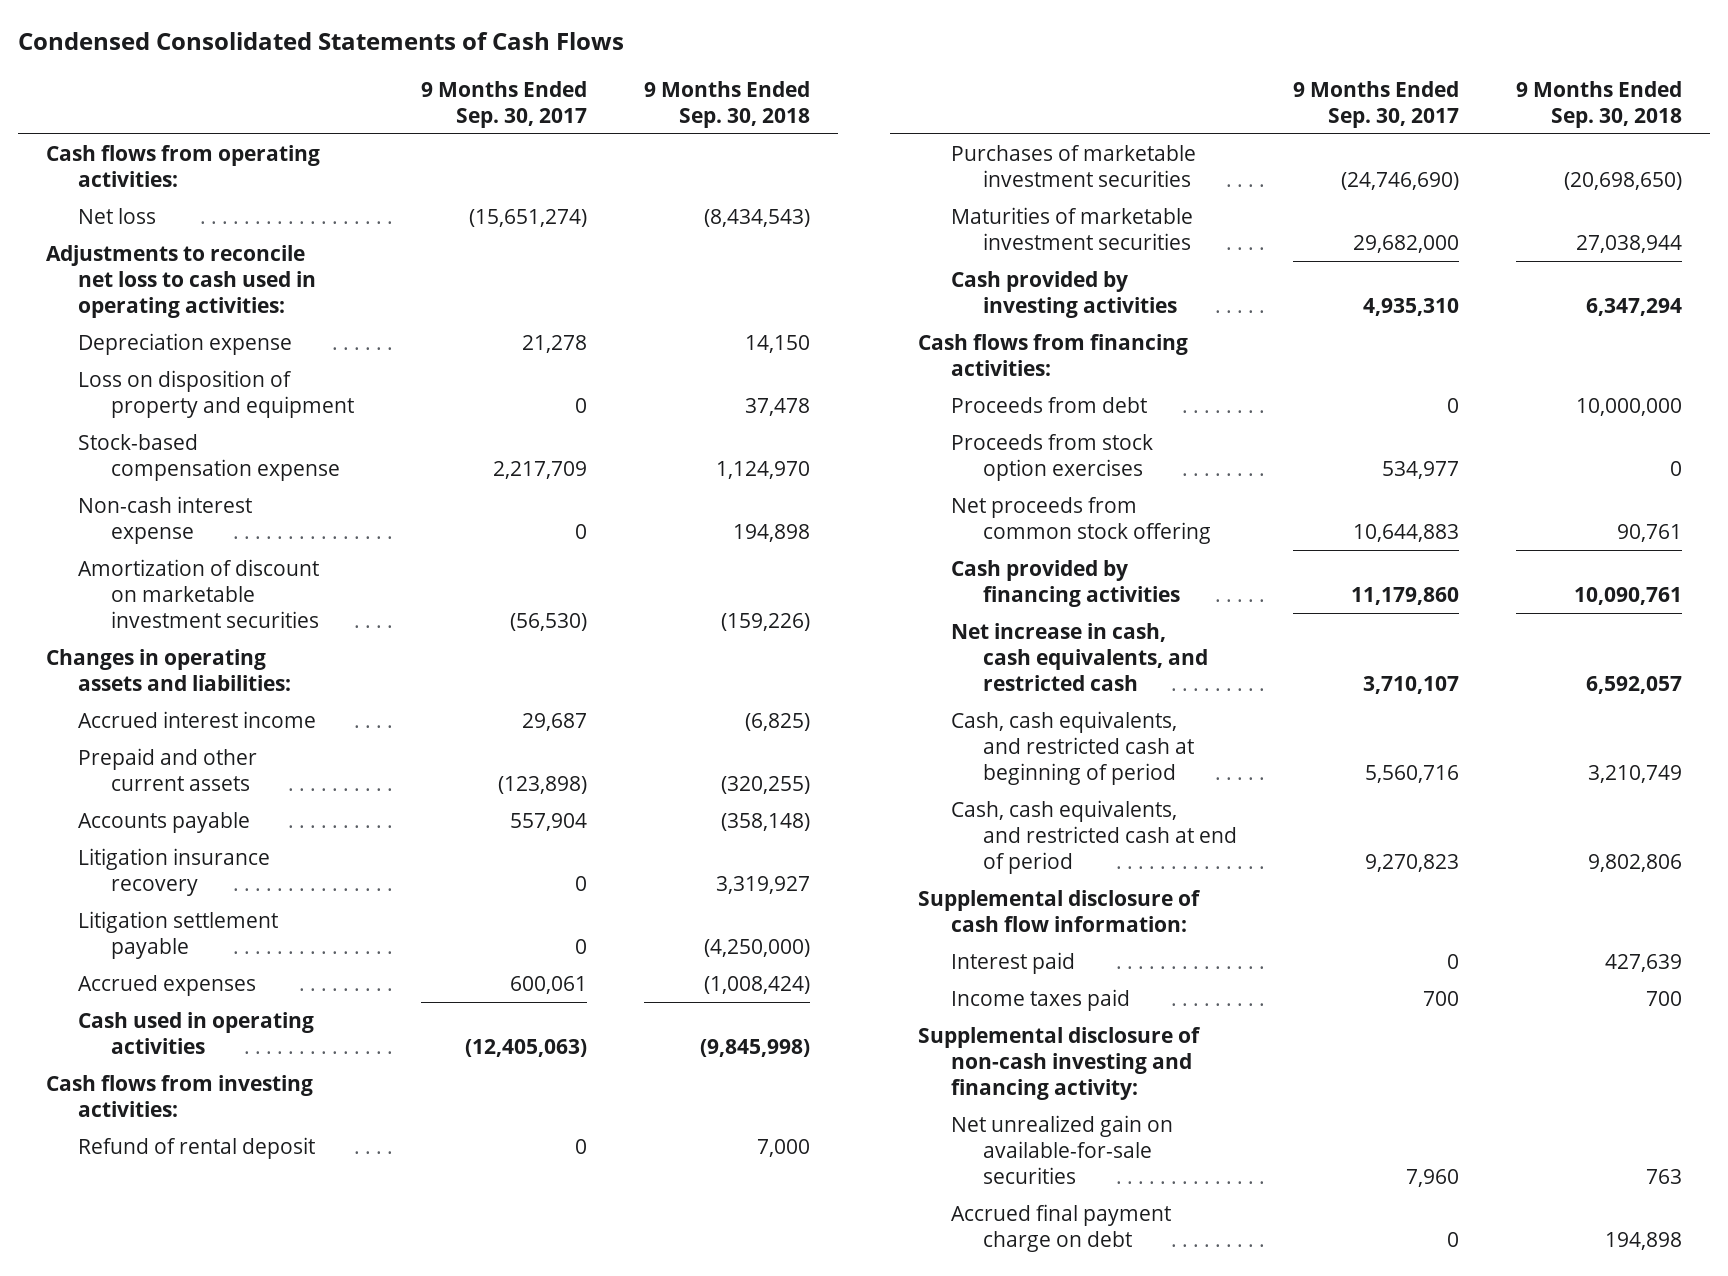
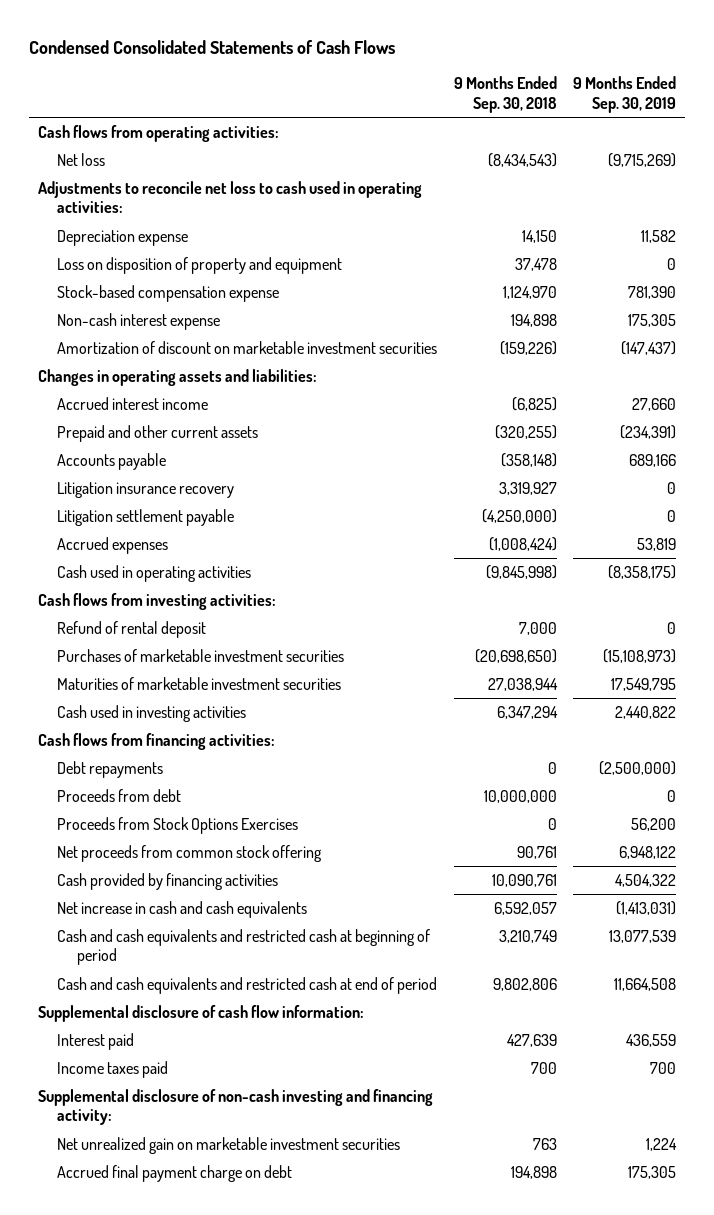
[421,80,588,128] 9 Months Ended Sep. 30, 2017 -> none
none -> [573,76,677,114] 9 Months Ended Sep. 30, 2019
[950,270,1177,318] Cash provided by investing activities -> [57,704,247,722] Cash used in investing activities
none -> [57,760,164,778] Debt repayments
[950,433,1153,481] Proceeds from stock option exercises -> [57,816,299,834] Proceeds from Stock Options Exercises
[950,622,1208,691] Net increase in cash, cash equivalents, and restricted cash -> [57,900,308,918] Net increase in cash and cash equivalents
[950,710,1194,785] Cash, cash equivalents, and restricted cash at beginning of period -> [57,928,431,966] Cash and cash equivalents and restricted cash at beginning of period
[950,799,1237,874] Cash, cash equivalents, and restricted cash at end of period -> [57,976,438,994] Cash and cash equivalents and restricted cash at end of period
[950,1114,1173,1184] Net unrealized gain on available-for-sale securities -> [57,1136,401,1154] Net unrealized gain on marketable investment securities

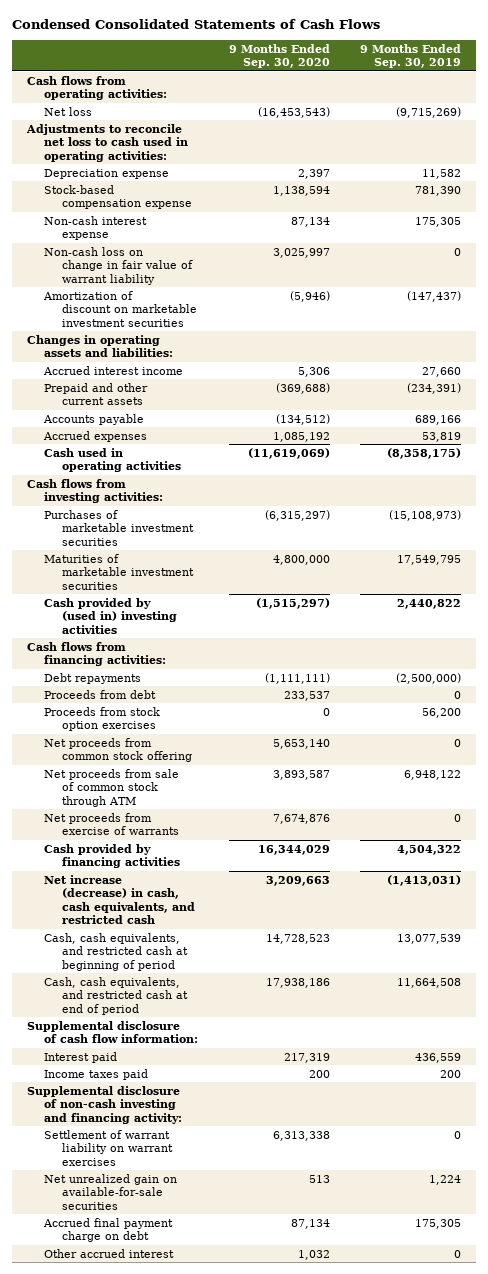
[453,76,557,114] 9 Months Ended Sep. 30, 2018 -> none
none -> [228,43,330,69] 9 Months Ended Sep. 30, 2020
[57,256,343,274] Loss on disposition of property and equipment -> none
none -> [44,246,193,285] Non-cash loss on change in fair value of warrant liability
[57,481,235,498] Litigation insurance recovery -> none
[57,508,235,526] Litigation settlement payable -> none
[57,620,207,638] Refund of rental deposit -> none
[57,704,247,722] Cash used in investing activities -> [44,597,177,634] Cash provided by (used in) investing activities
[57,816,299,834] Proceeds from Stock Options Exercises -> [44,706,161,732] Proceeds from stock option exercises
[619,845,677,859] 6,948,122 -> [454,738,462,747] 0
none -> [44,768,180,807] Net proceeds from sale of common stock through ATM
none -> [44,812,179,836] Net proceeds from exercise of warrants
[57,900,308,918] Net increase in cash and cash equivalents -> [44,874,195,925] Net increase (decrease) in cash, cash equivalents, and restricted cash
[57,928,431,966] Cash and cash equivalents and restricted cash at beginning of period -> [44,932,188,971] Cash, cash equivalents, and restricted cash at beginning of period
[57,976,438,994] Cash and cash equivalents and restricted cash at end of period -> [44,976,188,1015] Cash, cash equivalents, and restricted cash at end of period
[650,1061,677,1074] 700 -> [440,1069,462,1078] 200
none -> [44,1129,173,1166] Settlement of warrant liability on warrant exercises
[57,1136,401,1154] Net unrealized gain on marketable investment securities -> [44,1173,178,1210] Net unrealized gain on available-for-sale securities
none -> [44,1248,175,1258] Other accrued interest

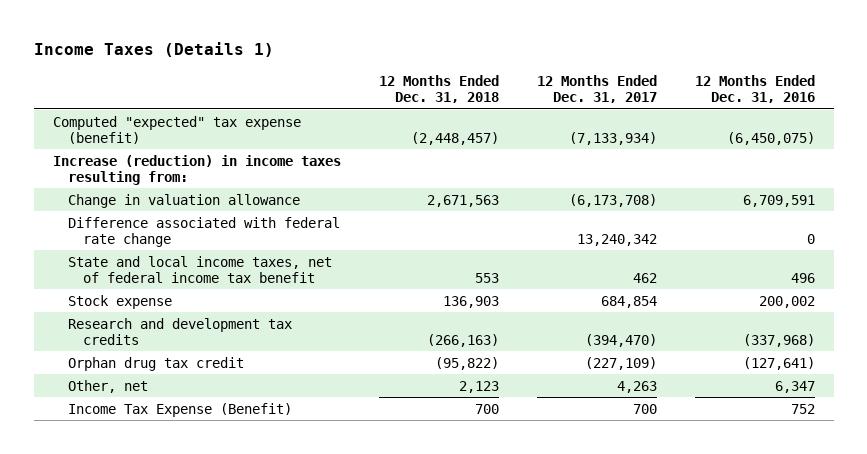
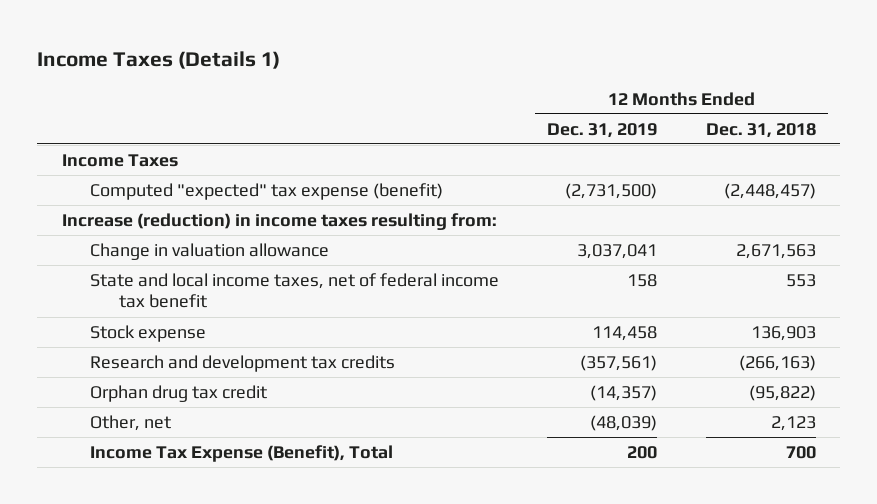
[536,75,657,104] 12 Months Ended Dec. 31, 2017 -> none
[694,75,815,104] 12 Months Ended Dec. 31, 2016 -> none
none -> [547,122,658,138] Dec. 31, 2019
none -> [61,153,178,167] Income Taxes
[67,216,340,247] Difference associated with federal rate change -> none
[67,402,292,417] Income Tax Expense (Benefit) -> [90,444,394,462] Income Tax Expense (Benefit), Total

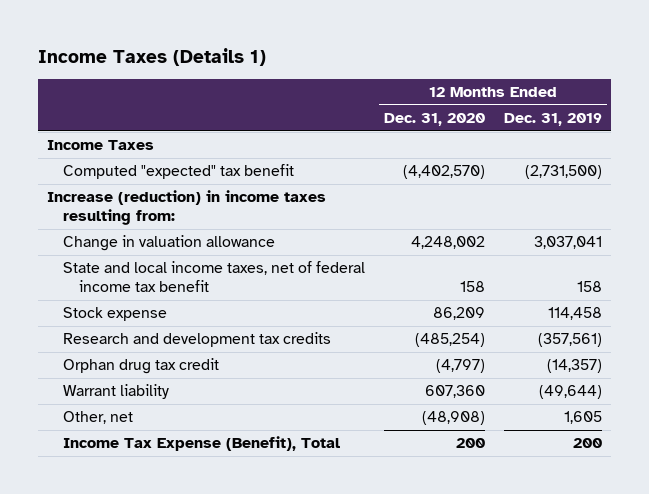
[705,122,816,138] Dec. 31, 2018 -> none
none -> [384,113,486,127] Dec. 31, 2020
[90,182,444,200] Computed "expected" tax expense (benefit) -> [63,164,295,180] Computed "expected" tax benefit
none -> [63,384,170,400] Warrant liability
[590,414,658,431] (48,039) -> [563,411,602,425] 1,605

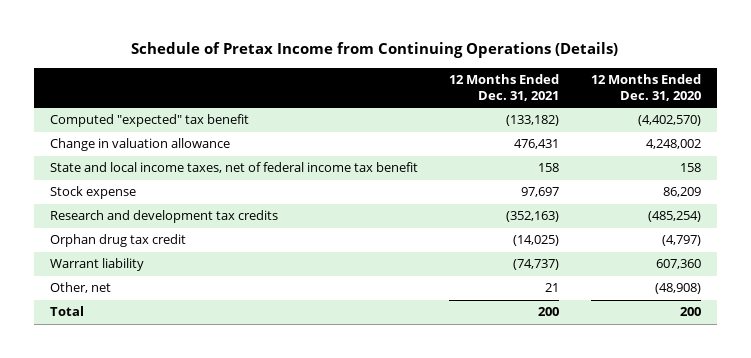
[37,47,266,66] Income Taxes (Details 1) -> [131,42,619,59] Schedule of Pretax Income from Continuing Operations (Details)
[503,113,602,127] Dec. 31, 2019 -> none
none -> [449,73,560,101] 12 Months Ended Dec. 31, 2021
[47,140,155,151] Income Taxes -> none
[47,190,327,226] Increase (reduction) in income taxes resulting from: -> none
[63,436,341,452] Income Tax Expense (Benefit), Total -> [49,306,84,317] Total

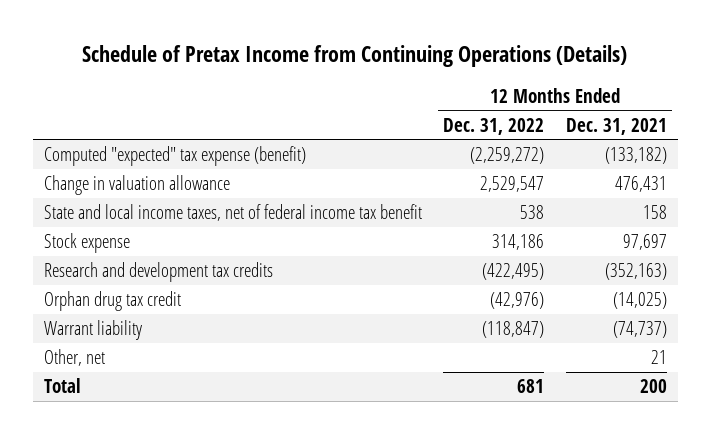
[591,73,702,101] 12 Months Ended Dec. 31, 2020 -> none
none -> [443,117,545,135] Dec. 31, 2022
[49,114,249,128] Computed "expected" tax benefit -> [43,146,306,167] Computed "expected" tax expense (benefit)

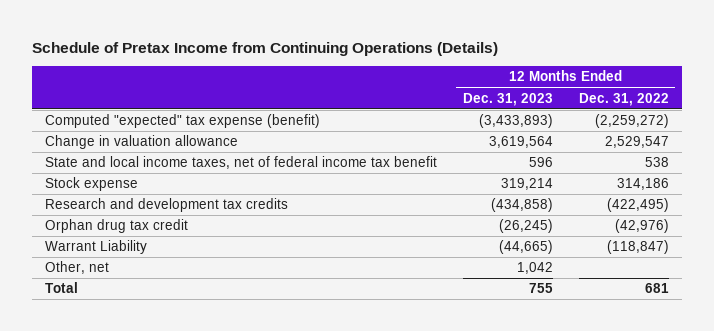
[565,117,667,135] Dec. 31, 2021 -> none
none -> [462,92,553,106] Dec. 31, 2023
[43,320,142,341] Warrant liability -> [44,240,147,255] Warrant Liability

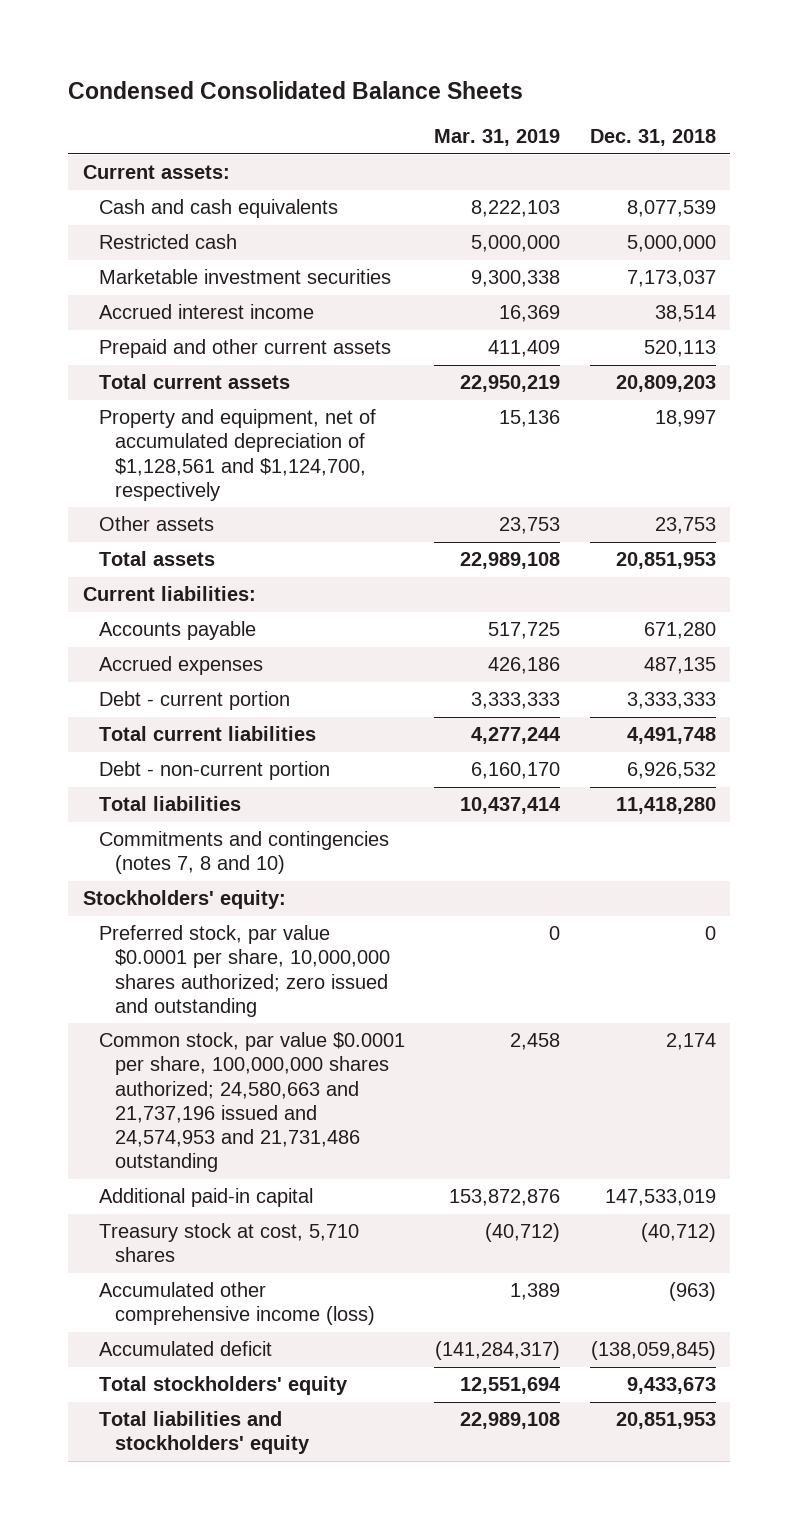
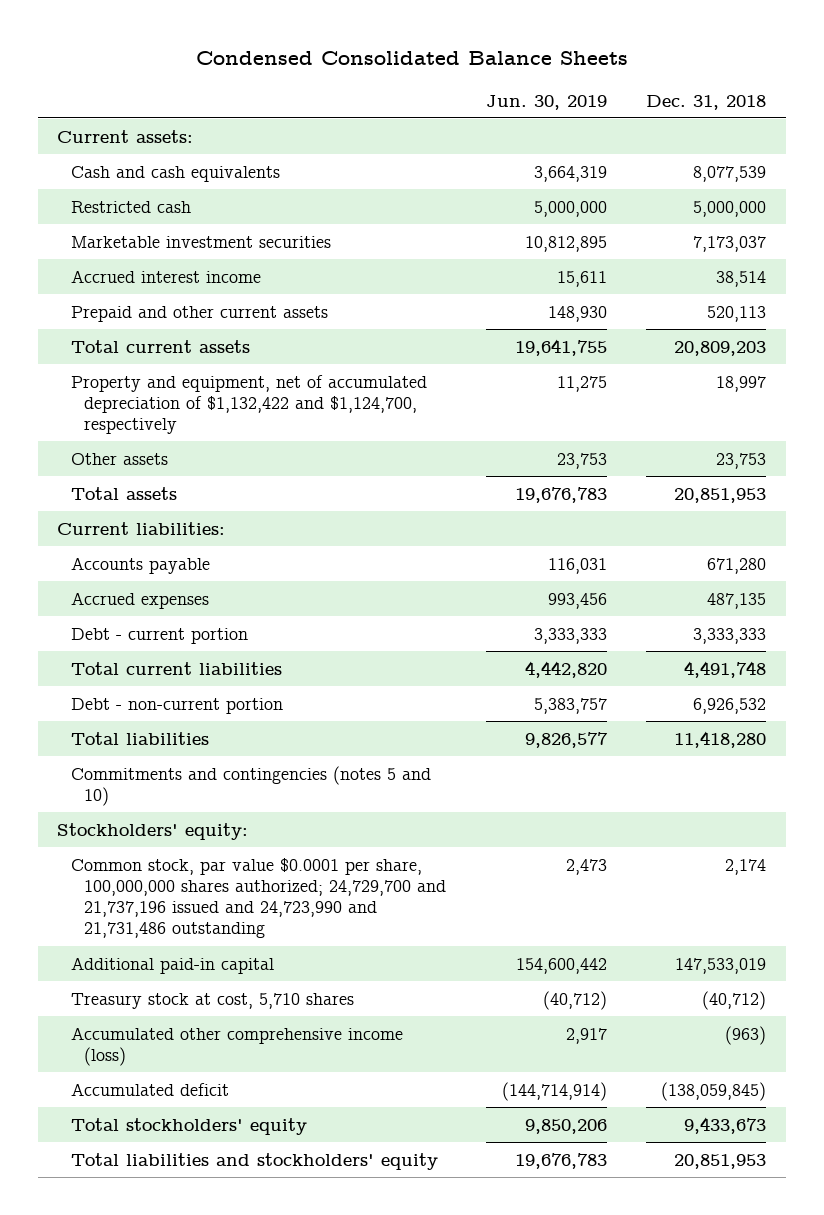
[434,129,561,147] Mar. 31, 2019 -> none
none -> [485,94,607,110] Jun. 30, 2019
[98,409,376,501] Property and equipment, net of accumulated depreciation of $1,128,561 and $1,124,700, respectively -> [70,374,427,434] Property and equipment, net of accumulated depreciation of $1,132,422 and $1,124,700, respectively
[98,831,389,875] Commitments and contingencies (notes 7, 8 and 10) -> [70,765,431,806] Commitments and contingencies (notes 5 and 10)
[98,925,390,1017] Preferred stock, par value $0.0001 per share, 10,000,000 shares authorized; zero issued and outstanding -> none
[98,1032,405,1173] Common stock, par value $0.0001 per share, 100,000,000 shares authorized; 24,580,663 and 21,737,196 issued and 24,574,953 and 21,731,486 outstanding -> [70,857,447,939] Common stock, par value $0.0001 per share, 100,000,000 shares authorized; 24,729,700 and 21,737,196 issued and 24,723,990 and 21,731,486 outstanding

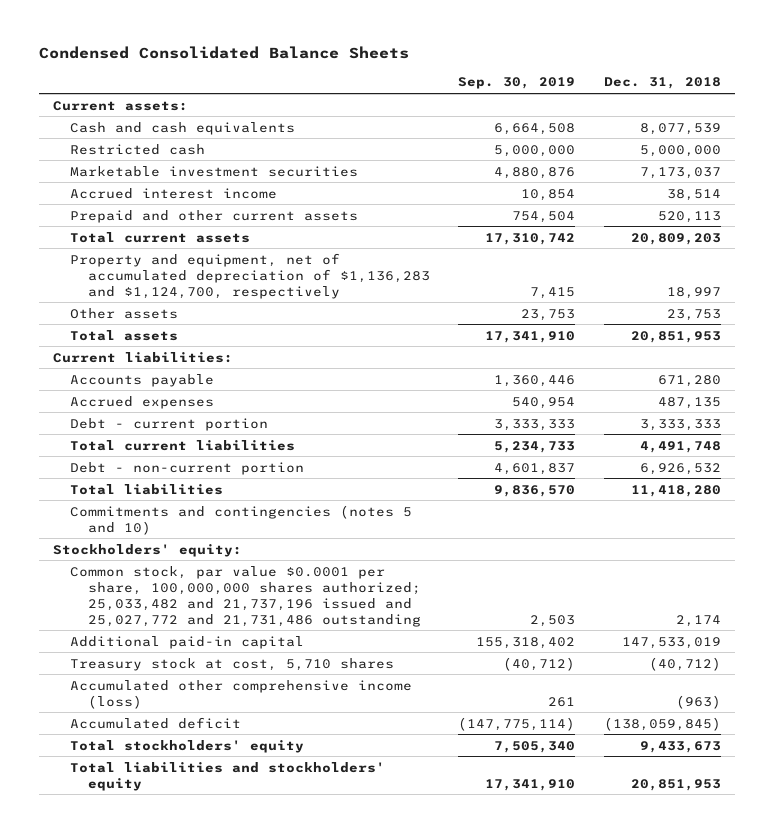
[485,94,607,110] Jun. 30, 2019 -> none
none -> [458,77,576,90] Sep. 30, 2019
[70,374,427,434] Property and equipment, net of accumulated depreciation of $1,132,422 and $1,124,700, respectively -> [70,252,430,299] Property and equipment, net of accumulated depreciation of $1,136,283 and $1,124,700, respectively
[70,857,447,939] Common stock, par value $0.0001 per share, 100,000,000 shares authorized; 24,729,700 and 21,737,196 issued and 24,723,990 and 21,731,486 outstanding -> [70,565,421,627] Common stock, par value $0.0001 per share, 100,000,000 shares authorized; 25,033,482 and 21,737,196 issued and 25,027,772 and 21,731,486 outstanding

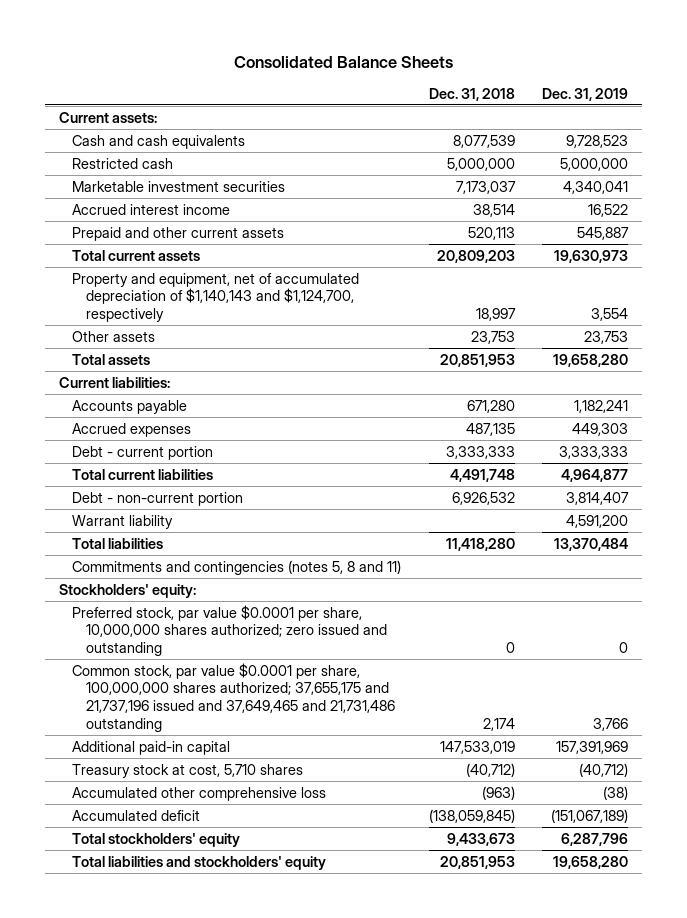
[38,46,409,60] Condensed Consolidated Balance Sheets -> [233,55,453,68] Consolidated Balance Sheets
[458,77,576,90] Sep. 30, 2019 -> none
none -> [542,87,629,101] Dec. 31, 2019
[70,252,430,299] Property and equipment, net of accumulated depreciation of $1,136,283 and $1,124,700, respectively -> [72,272,360,323] Property and equipment, net of accumulated depreciation of $1,140,143 and $1,124,700, respectively
none -> [72,514,174,529] Warrant liability
[70,504,413,535] Commitments and contingencies (notes 5 and 10) -> [72,559,402,575] Commitments and contingencies (notes 5, 8 and 11)
none -> [72,604,387,657] Preferred stock, par value $0.0001 per share, 10,000,000 shares authorized; zero issued and outstanding
[70,565,421,627] Common stock, par value $0.0001 per share, 100,000,000 shares authorized; 25,033,482 and 21,737,196 issued and 25,027,772 and 21,731,486 outstanding -> [72,662,395,732] Common stock, par value $0.0001 per share, 100,000,000 shares authorized; 37,655,175 and 21,737,196 issued and 37,649,465 and 21,731,486 outstanding
[70,679,413,709] Accumulated other comprehensive income (loss) -> [72,786,327,801] Accumulated other comprehensive loss

